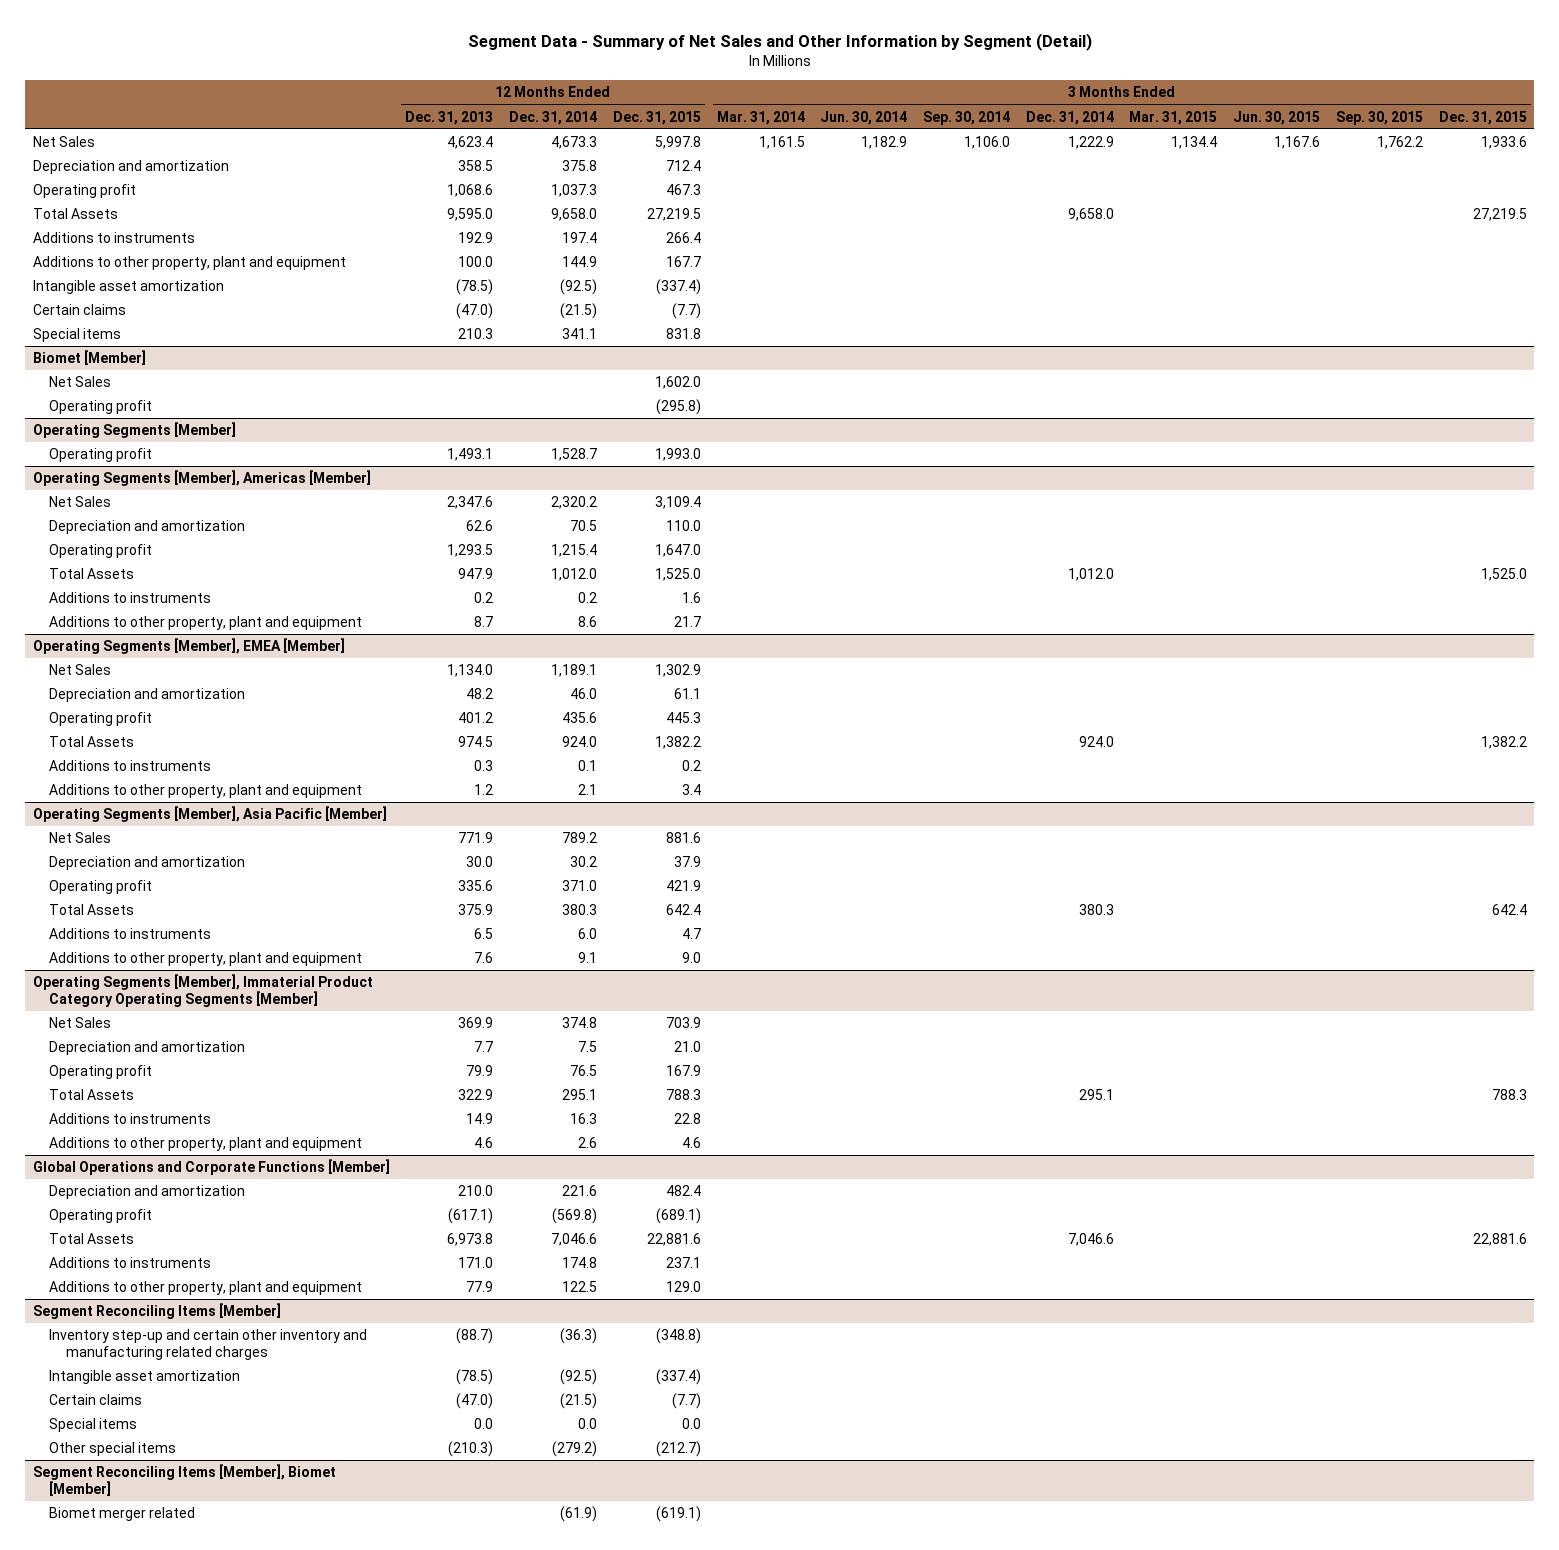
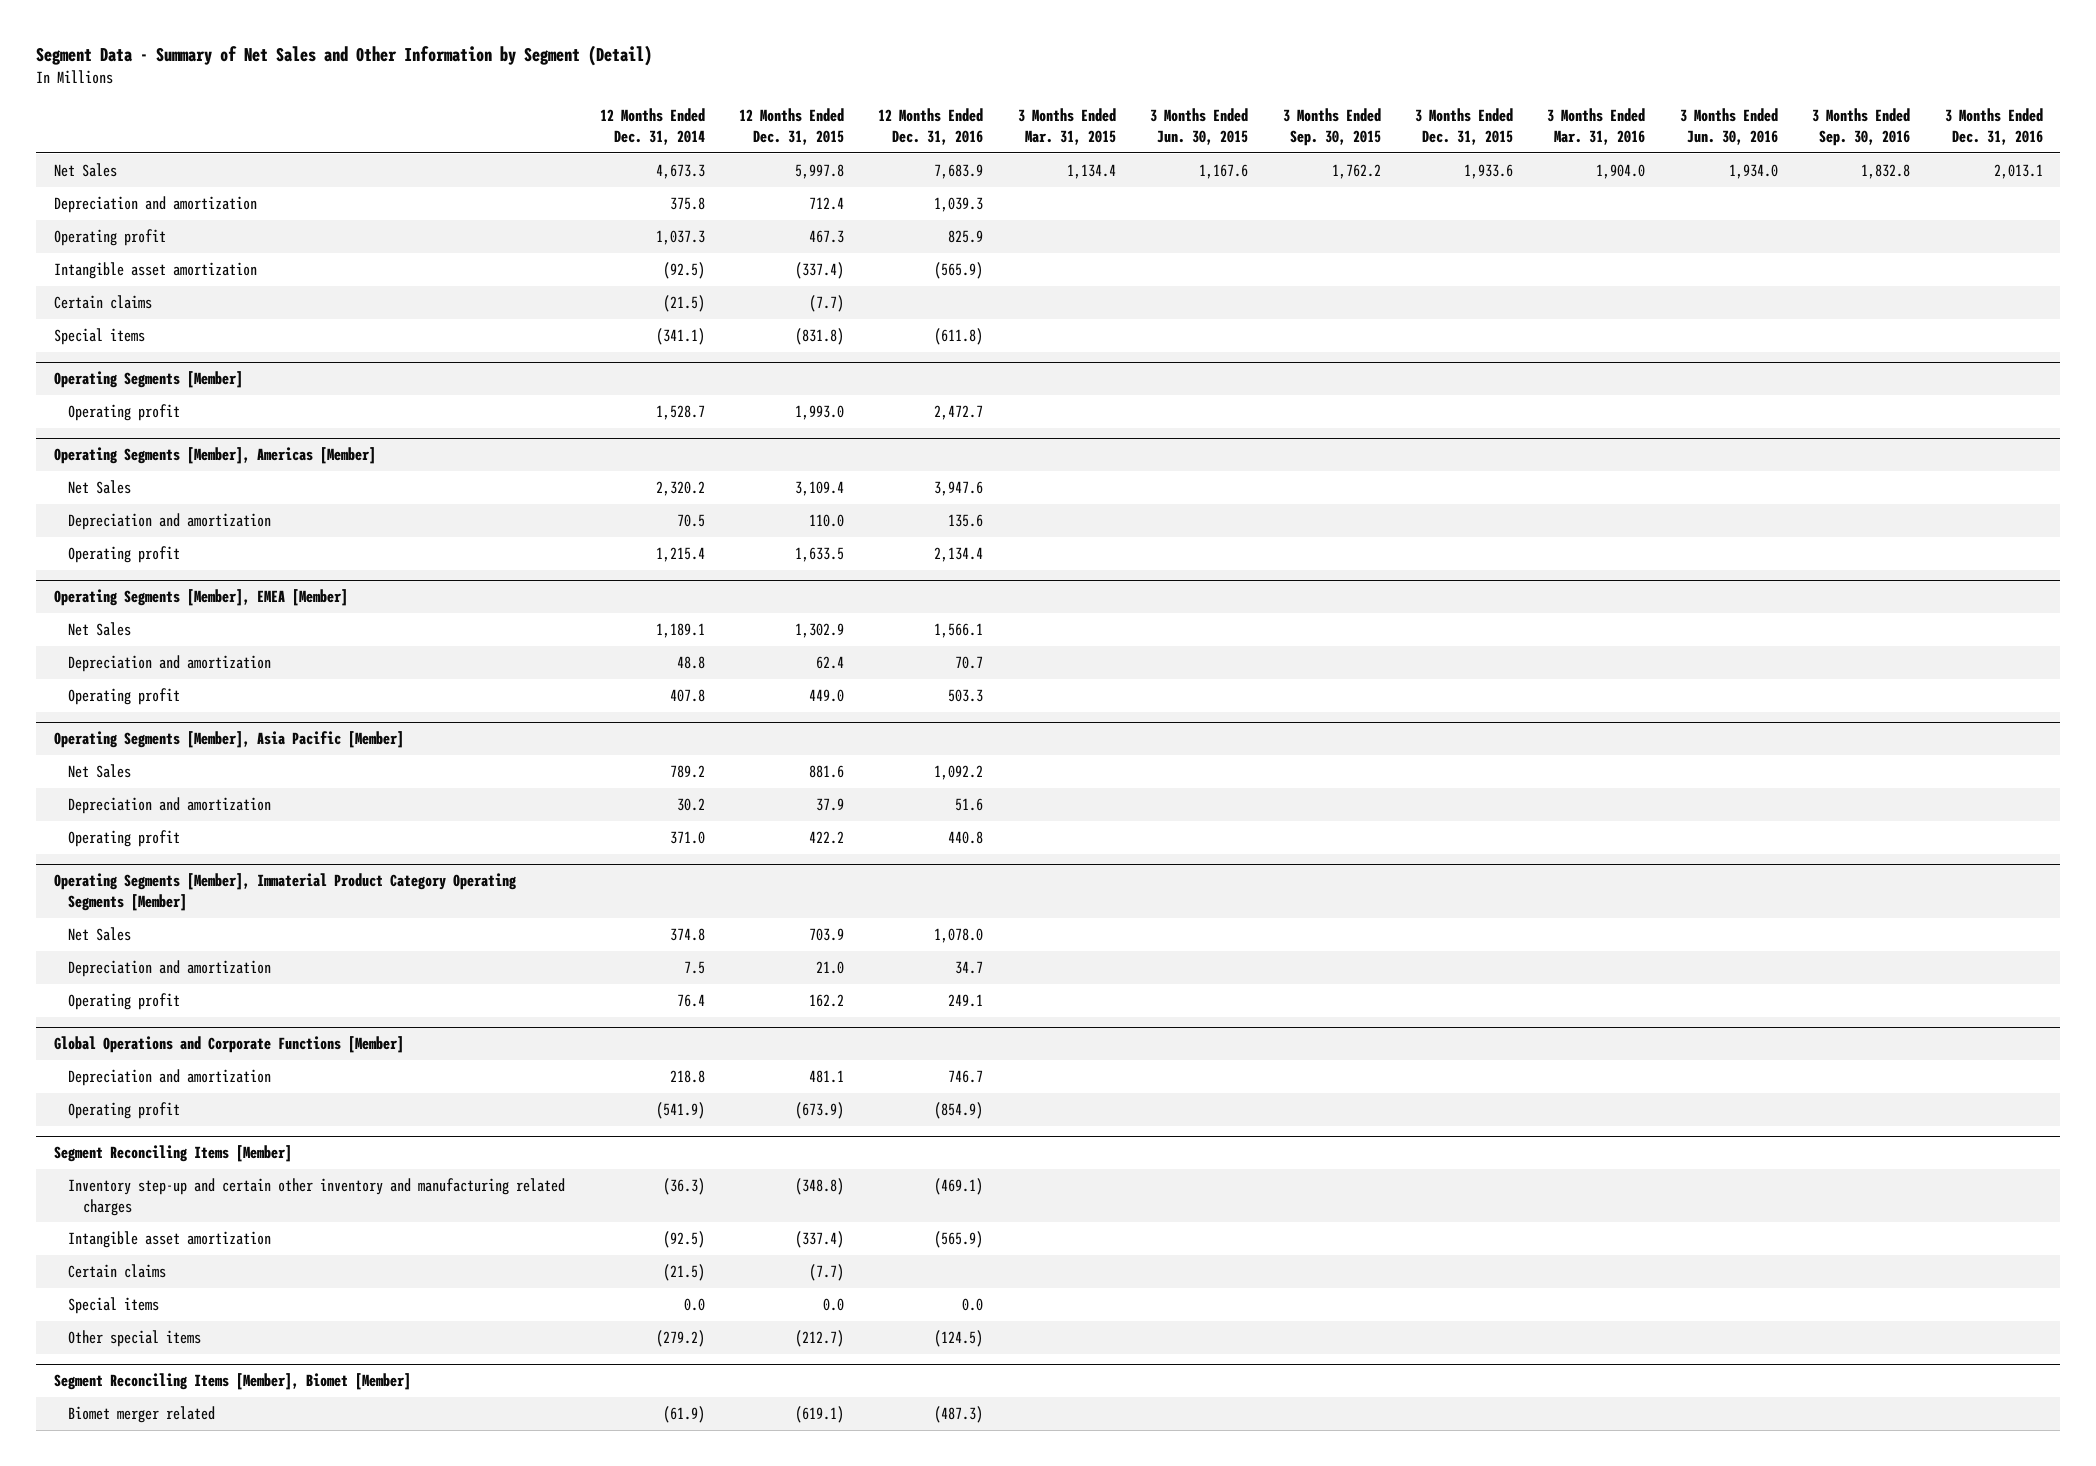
[405,110,494,125] Dec. 31, 2013 -> none
[716,110,805,125] Mar. 31, 2014 -> none
[820,110,908,125] Jun. 30, 2014 -> none
[922,110,1010,125] Sep. 30, 2014 -> none
[1025,110,1114,125] Dec. 31, 2014 -> none
none -> [878,108,984,145] 12 Months Ended Dec. 31, 2016
none -> [1547,108,1646,145] 3 Months Ended Mar. 31, 2016
none -> [1679,108,1778,145] 3 Months Ended Jun. 30, 2016
none -> [1812,108,1911,146] 3 Months Ended Sep. 30, 2016
none -> [1944,108,2043,145] 3 Months Ended Dec. 31, 2016
[32,208,118,220] Total Assets -> none
[32,232,195,244] Additions to instruments -> none
[32,256,346,271] Additions to other property, plant and equipment -> none
[32,350,146,366] Biomet [Member] -> none
[49,376,112,388] Net Sales -> none
[49,400,153,415] Operating profit -> none
[562,328,598,340] 341.1 -> [655,328,705,346] (341.1)
[665,328,701,340] 831.8 -> [795,328,845,346] (831.8)
[49,568,135,580] Total Assets -> none
[49,592,212,604] Additions to instruments -> none
[49,616,363,631] Additions to other property, plant and equipment -> none
[654,544,701,558] 1,647.0 -> [795,547,845,563] 1,633.5
[49,736,135,748] Total Assets -> none
[49,760,212,772] Additions to instruments -> none
[49,784,363,799] Additions to other property, plant and equipment -> none
[570,688,598,700] 46.0 -> [676,656,705,670] 48.8
[673,688,701,700] 61.1 -> [816,656,845,670] 62.4
[562,712,598,724] 435.6 -> [669,689,705,703] 407.8
[665,712,701,724] 445.3 -> [809,689,845,703] 449.0
[49,904,135,916] Total Assets -> none
[49,928,212,940] Additions to instruments -> none
[49,952,363,967] Additions to other property, plant and equipment -> none
[665,880,701,892] 421.9 -> [809,831,845,845] 422.2
[49,1089,135,1101] Total Assets -> none
[49,1113,212,1125] Additions to instruments -> none
[49,1137,363,1152] Additions to other property, plant and equipment -> none
[570,1065,598,1077] 76.5 -> [676,994,705,1008] 76.4
[665,1065,701,1077] 167.9 -> [809,994,845,1008] 162.2
[49,1233,135,1245] Total Assets -> none
[49,1257,212,1269] Additions to instruments -> none
[49,1281,363,1296] Additions to other property, plant and equipment -> none
[562,1185,598,1197] 221.6 -> [669,1070,705,1084] 218.8
[665,1185,701,1197] 482.4 -> [809,1070,845,1084] 481.1
[552,1208,598,1225] (569.8) -> [655,1102,705,1120] (541.9)
[655,1208,701,1225] (689.1) -> [795,1102,845,1120] (673.9)

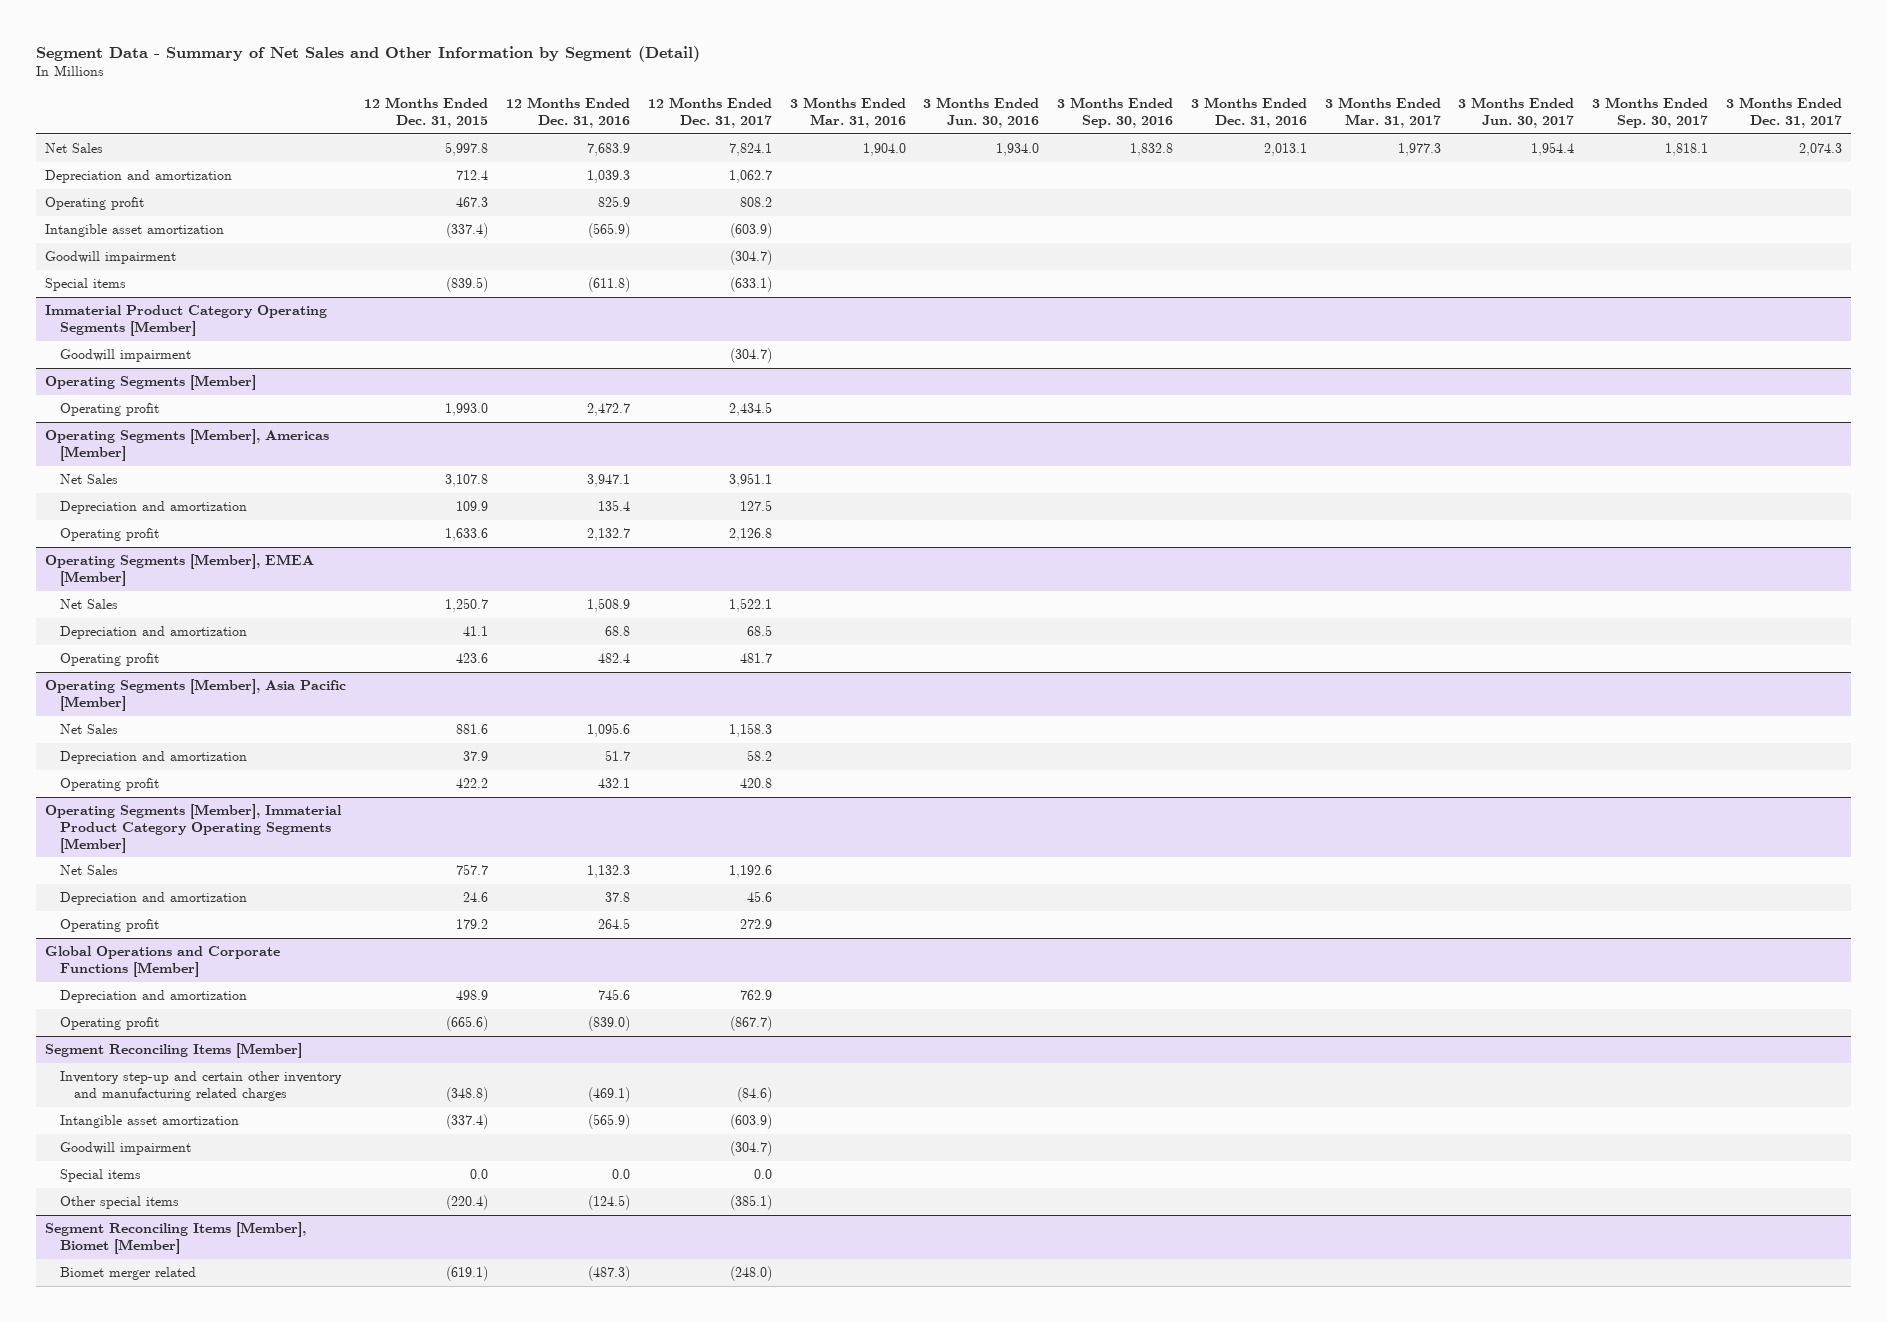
[599,108,705,145] 12 Months Ended Dec. 31, 2014 -> none
[1017,108,1116,145] 3 Months Ended Mar. 31, 2015 -> none
[1150,108,1249,145] 3 Months Ended Jun. 30, 2015 -> none
[1282,108,1381,146] 3 Months Ended Sep. 30, 2015 -> none
[1415,108,1514,145] 3 Months Ended Dec. 31, 2015 -> none
none -> [647,97,772,129] 12 Months Ended Dec. 31, 2017
none -> [1324,97,1441,129] 3 Months Ended Mar. 31, 2017
none -> [1458,97,1575,129] 3 Months Ended Jun. 30, 2017
none -> [1592,97,1709,129] 3 Months Ended Sep. 30, 2017
none -> [1725,97,1842,129] 3 Months Ended Dec. 31, 2017
[53,295,152,310] Certain claims -> none
none -> [45,251,177,265] Goodwill impairment
[795,328,845,346] (831.8) -> [446,277,489,293] (839.5)
none -> [45,305,328,336] Immaterial Product Category Operating Segments [Member]
none -> [59,349,191,363] Goodwill impairment
[795,481,845,497] 3,109.4 -> [445,474,489,488] 3,107.8
[934,481,984,497] 3,947.6 -> [586,474,630,488] 3,947.1
[809,514,845,528] 110.0 -> [456,501,489,512] 109.9
[948,514,984,528] 135.6 -> [597,500,630,512] 135.4
[795,547,845,563] 1,633.5 -> [445,528,489,542] 1,633.6
[934,547,984,563] 2,134.4 -> [586,528,630,542] 2,132.7
[795,623,845,639] 1,302.9 -> [445,598,489,613] 1,250.7
[934,623,984,639] 1,566.1 -> [586,598,630,613] 1,508.9
[816,656,845,670] 62.4 -> [463,626,489,637] 41.1
[955,656,984,670] 70.7 -> [604,626,630,637] 68.8
[809,689,845,703] 449.0 -> [456,653,489,664] 423.6
[948,689,984,703] 503.3 -> [597,653,630,664] 482.4
[934,765,984,781] 1,092.2 -> [586,723,630,738] 1,095.6
[955,798,984,812] 51.6 -> [604,750,630,762] 51.7
[948,831,984,845] 440.8 -> [597,778,630,789] 432.1
[809,928,845,942] 703.9 -> [456,864,489,876] 757.7
[934,928,984,944] 1,078.0 -> [586,865,630,879] 1,132.3
[816,961,845,975] 21.0 -> [463,892,489,903] 24.6
[955,961,984,975] 34.7 -> [604,892,630,903] 37.8
[809,994,845,1008] 162.2 -> [456,919,489,930] 179.2
[948,994,984,1008] 249.1 -> [597,918,630,930] 264.5
[809,1070,845,1084] 481.1 -> [456,990,489,1001] 498.9
[948,1070,984,1084] 746.7 -> [597,989,630,1001] 745.6
[795,1102,845,1120] (673.9) -> [446,1016,489,1032] (665.6)
[934,1102,984,1120] (854.9) -> [587,1016,630,1032] (839.0)
[68,1264,167,1279] Certain claims -> none
none -> [59,1142,191,1156] Goodwill impairment
[795,1330,845,1348] (212.7) -> [446,1195,489,1211] (220.4)

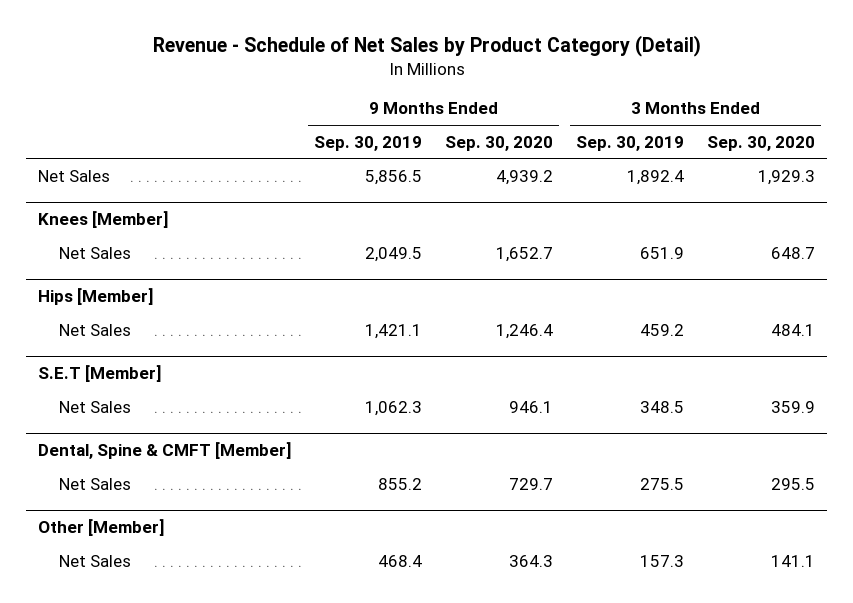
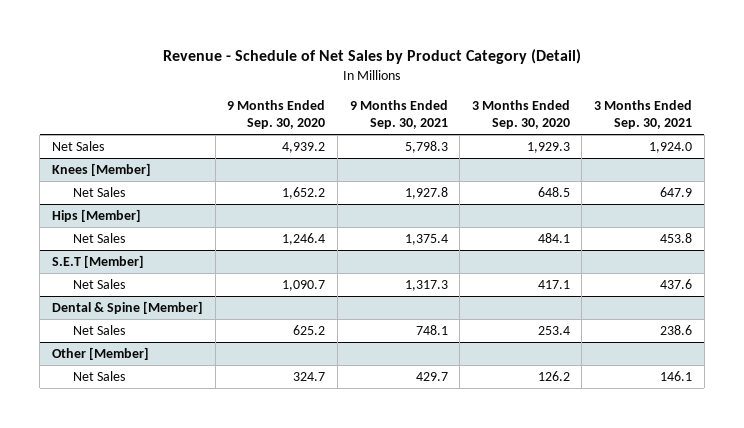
[314,135,423,151] Sep. 30, 2019 -> none
[576,135,685,151] Sep. 30, 2019 -> none
none -> [349,100,448,130] 9 Months Ended Sep. 30, 2021
none -> [594,100,693,130] 3 Months Ended Sep. 30, 2021
[496,246,554,262] 1,652.7 -> [282,187,326,200] 1,652.2
[771,246,816,259] 648.7 -> [537,187,570,198] 648.5
[509,400,554,413] 946.1 -> [282,280,326,292] 1,090.7
[771,400,816,413] 359.9 -> [537,280,570,290] 417.1
[37,442,291,460] Dental, Spine & CMFT [Member] -> [51,301,203,315] Dental & Spine [Member]
[509,477,554,490] 729.7 -> [293,325,326,336] 625.2
[771,477,816,490] 295.5 -> [537,326,570,336] 253.4
[509,554,554,567] 364.3 -> [293,372,326,382] 324.7
[771,554,816,567] 141.1 -> [537,371,570,382] 126.2

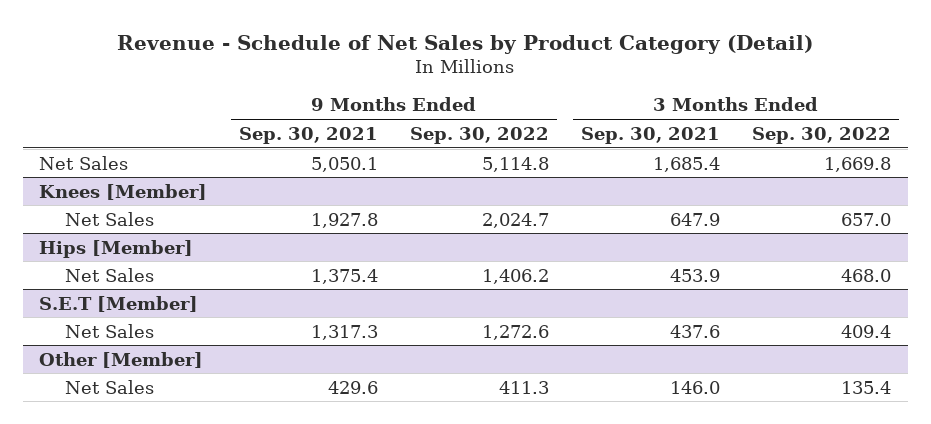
[227,100,326,130] 9 Months Ended Sep. 30, 2020 -> none
[471,100,570,130] 3 Months Ended Sep. 30, 2020 -> none
none -> [410,126,550,144] Sep. 30, 2022
none -> [752,126,892,144] Sep. 30, 2022
[404,141,448,154] 5,798.3 -> [311,156,379,172] 5,050.1
[649,142,693,154] 1,924.0 -> [653,156,721,172] 1,685.4
[660,233,693,244] 453.8 -> [670,268,721,282] 453.9
[51,301,203,315] Dental & Spine [Member] -> none
[72,325,125,336] Net Sales -> none
[415,372,448,382] 429.7 -> [328,380,379,394] 429.6
[660,371,693,382] 146.1 -> [670,380,721,394] 146.0

